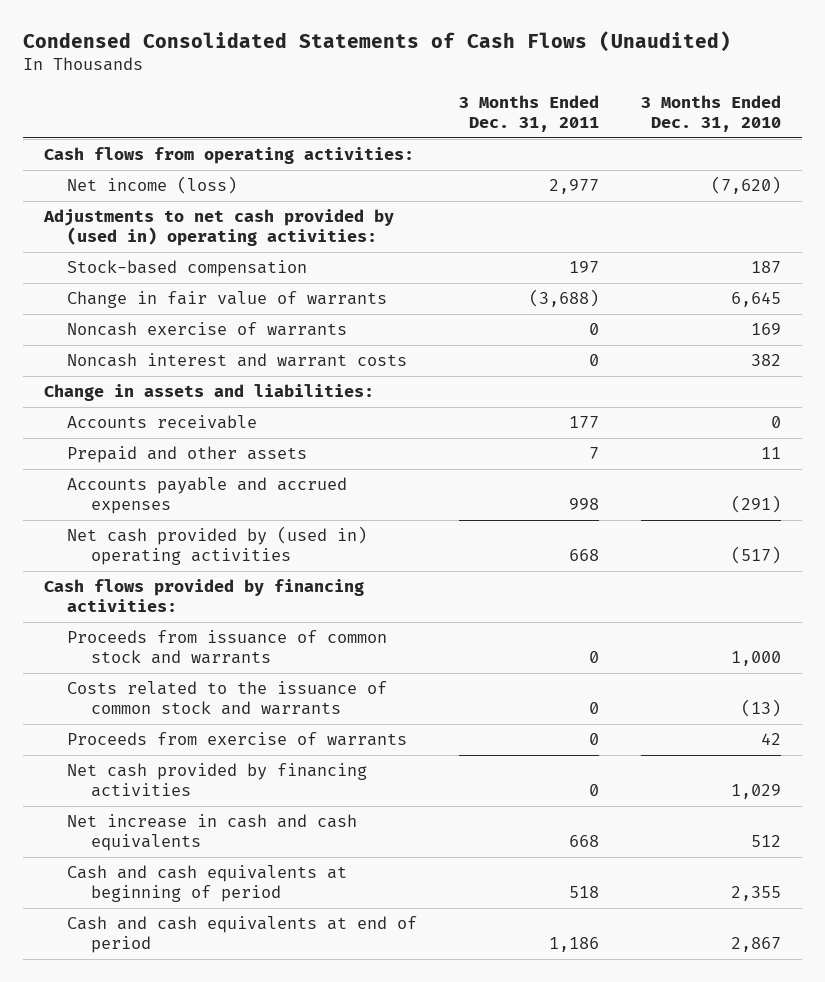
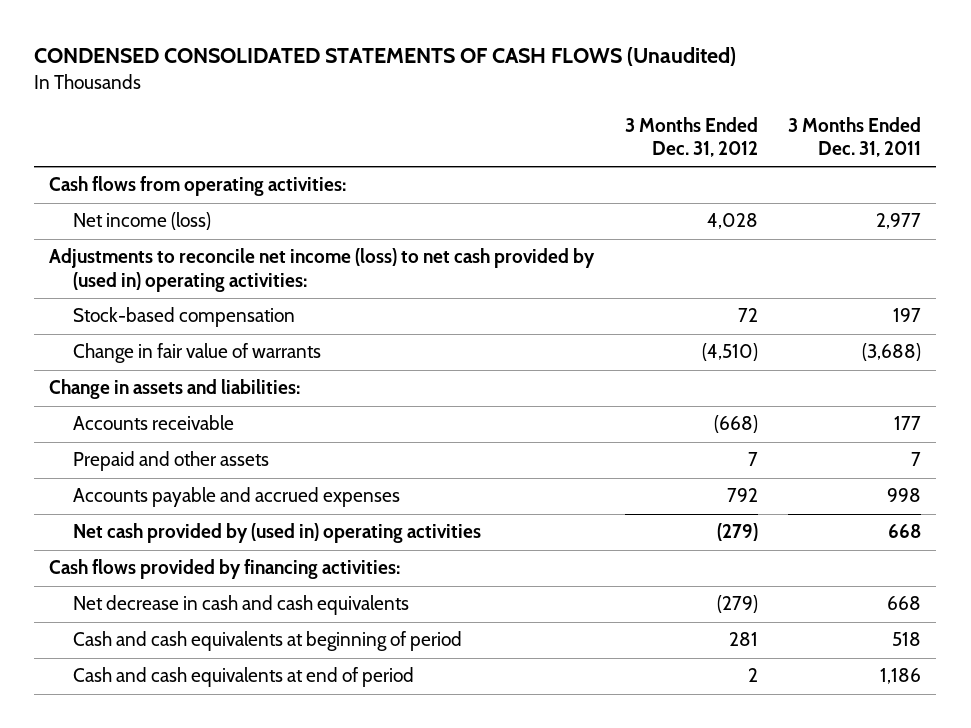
[23,31,732,53] Condensed Consolidated Statements of Cash Flows (Unaudited) -> [34,47,737,67] CONDENSED CONSOLIDATED STATEMENTS OF CASH FLOWS (Unaudited)
[640,94,781,132] 3 Months Ended Dec. 31, 2010 -> none
none -> [624,116,758,157] 3 Months Ended Dec. 31, 2012
[42,209,394,247] Adjustments to net cash provided by (used in) operating activities: -> [49,248,596,292] Adjustments to reconcile net income (loss) to net cash provided by (used in) operating activities:
[67,322,348,337] Noncash exercise of warrants -> none
[67,353,408,368] Noncash interest and warrant costs -> none
[67,630,388,665] Proceeds from issuance of common stock and warrants -> none
[67,681,388,716] Costs related to the issuance of common stock and warrants -> none
[67,732,408,747] Proceeds from exercise of warrants -> none
[67,763,368,798] Net cash provided by financing activities -> none
[67,814,358,852] Net increase in cash and cash equivalents -> [73,595,410,616] Net decrease in cash and cash equivalents

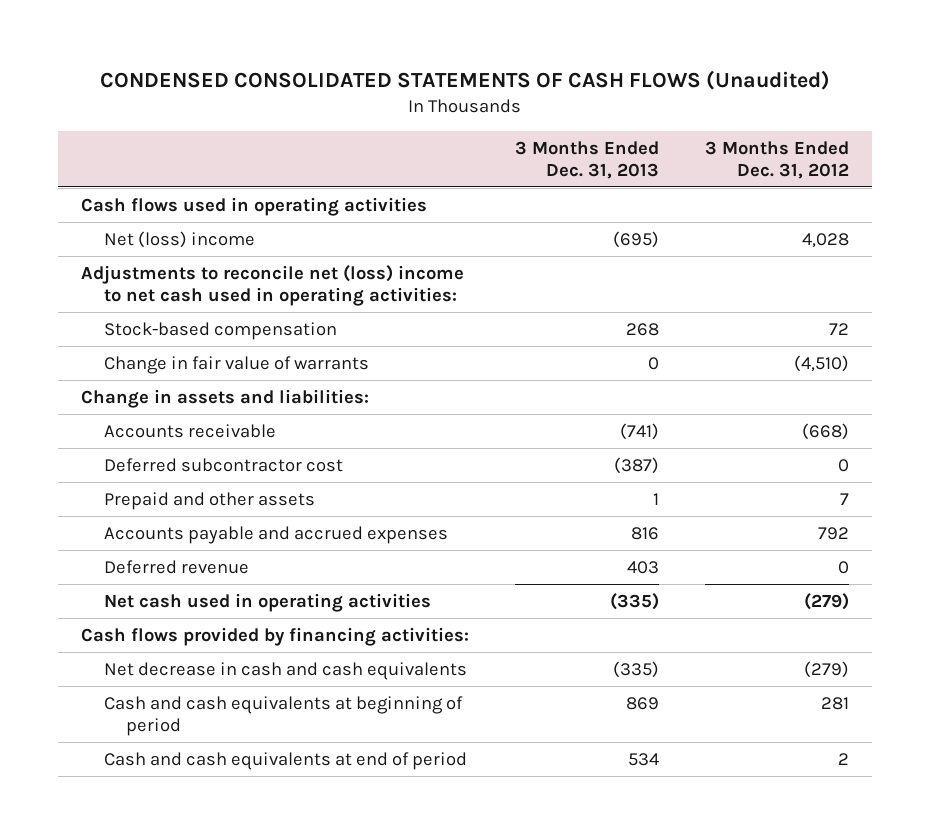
[788,116,922,157] 3 Months Ended Dec. 31, 2011 -> none
none -> [514,140,659,179] 3 Months Ended Dec. 31, 2013
[49,176,347,197] Cash flows from operating activities: -> [80,196,427,216] Cash flows used in operating activities
[73,212,212,231] Net income (loss) -> [103,230,255,248] Net (loss) income
[49,248,596,292] Adjustments to reconcile net income (loss) to net cash provided by (used in) operating activities: -> [80,264,464,307] Adjustments to reconcile net (loss) income to net cash used in operating activities:
none -> [103,457,343,472] Deferred subcontractor cost
none -> [103,559,249,574] Deferred revenue
[73,523,482,544] Net cash provided by (used in) operating activities -> [103,592,431,612] Net cash used in operating activities

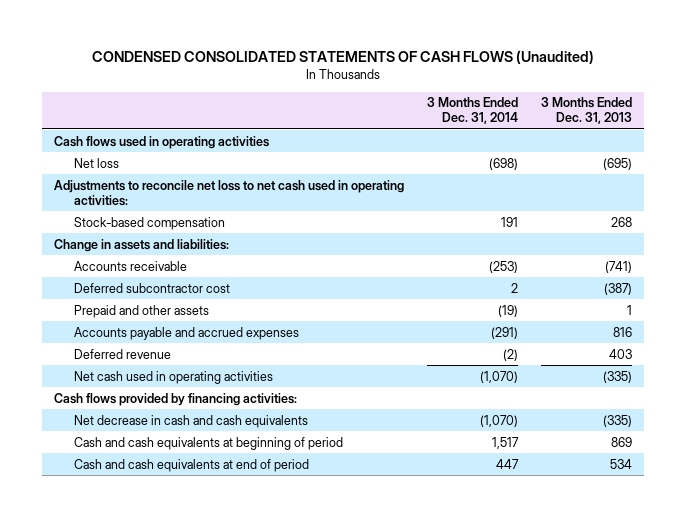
[704,140,849,179] 3 Months Ended Dec. 31, 2012 -> none
none -> [426,97,518,125] 3 Months Ended Dec. 31, 2014
[103,230,255,248] Net (loss) income -> [74,157,120,168] Net loss
[80,264,464,307] Adjustments to reconcile net (loss) income to net cash used in operating activities: -> [53,179,404,206] Adjustments to reconcile net loss to net cash used in operating activities:
[103,355,369,374] Change in fair value of warrants -> none

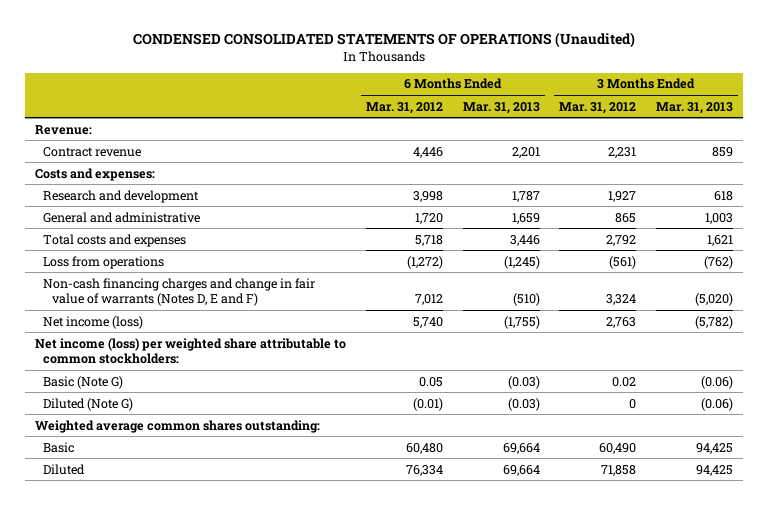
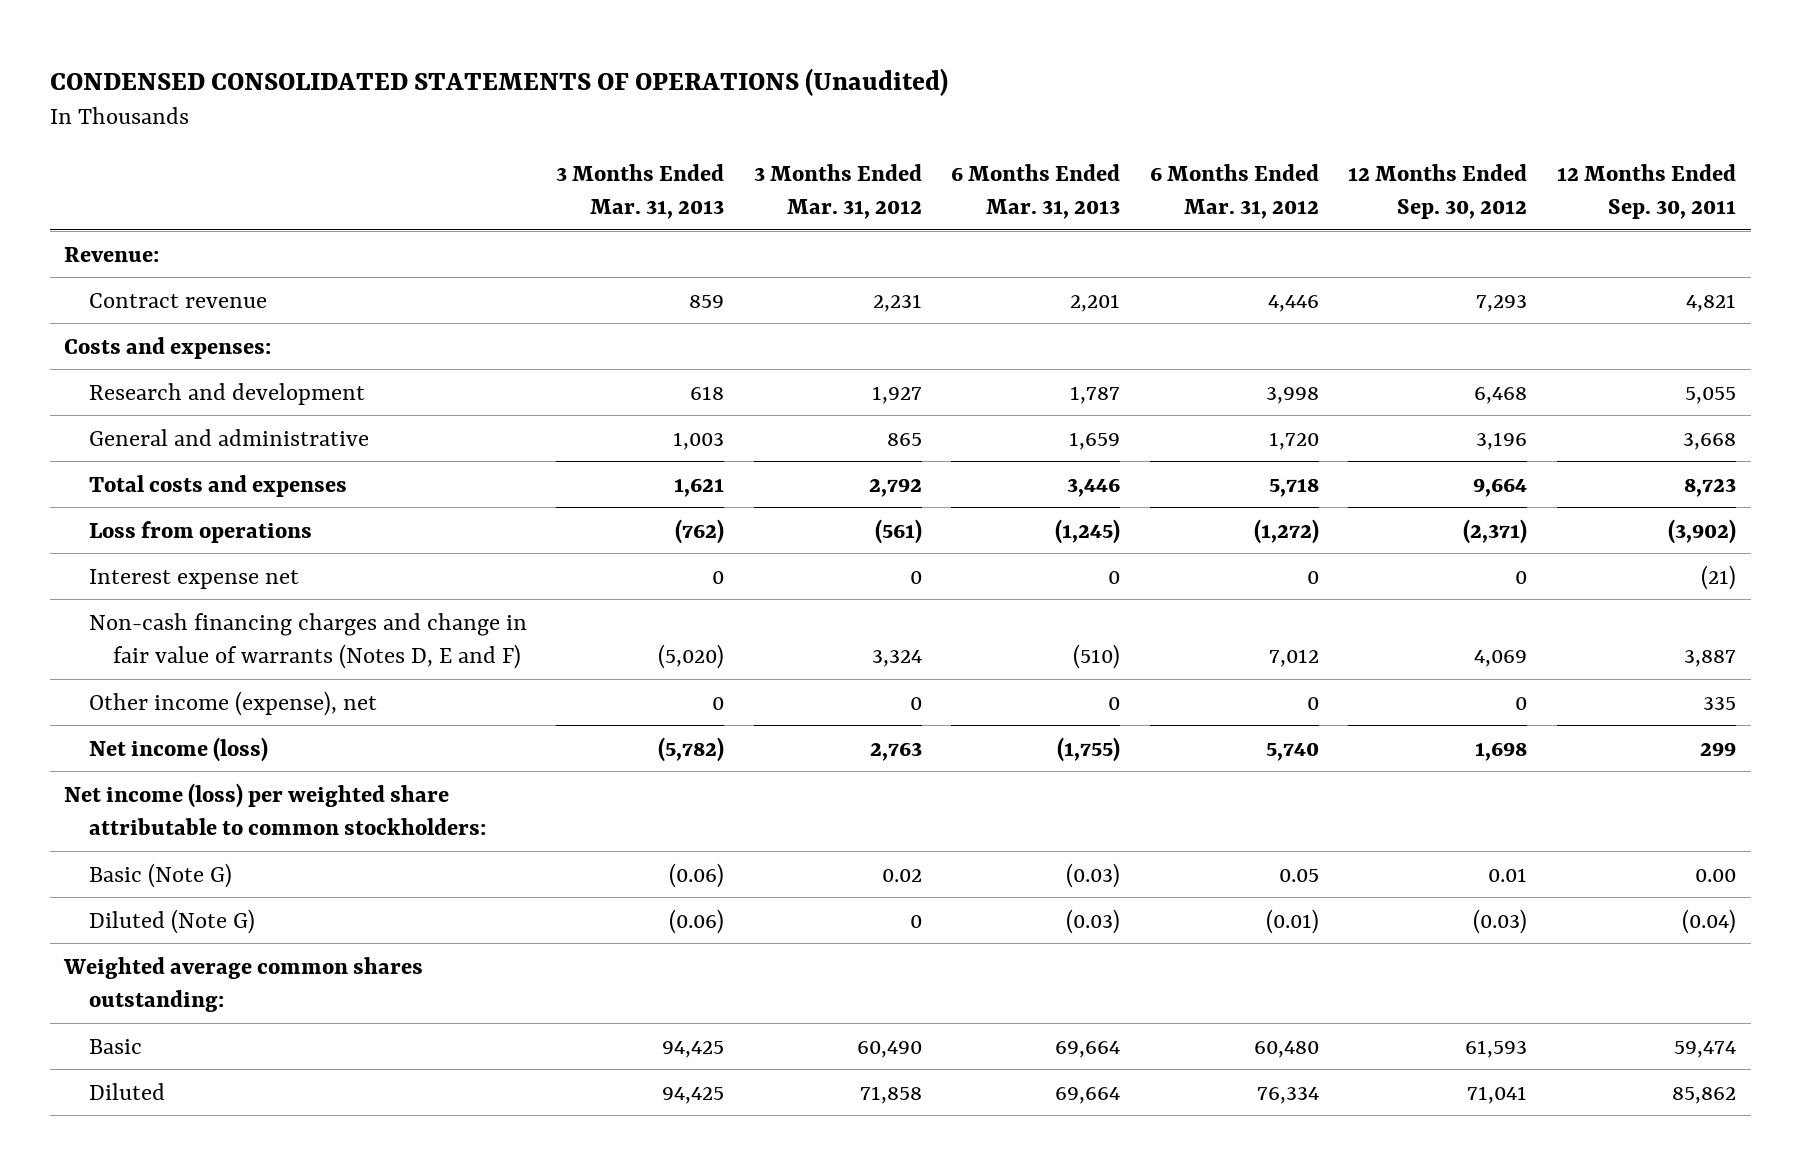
none -> [1348,163,1528,219] 12 Months Ended Sep. 30, 2012
none -> [1556,163,1736,219] 12 Months Ended Sep. 30, 2011
none -> [88,568,299,589] Interest expense net
none -> [88,690,377,716] Other income (expense), net

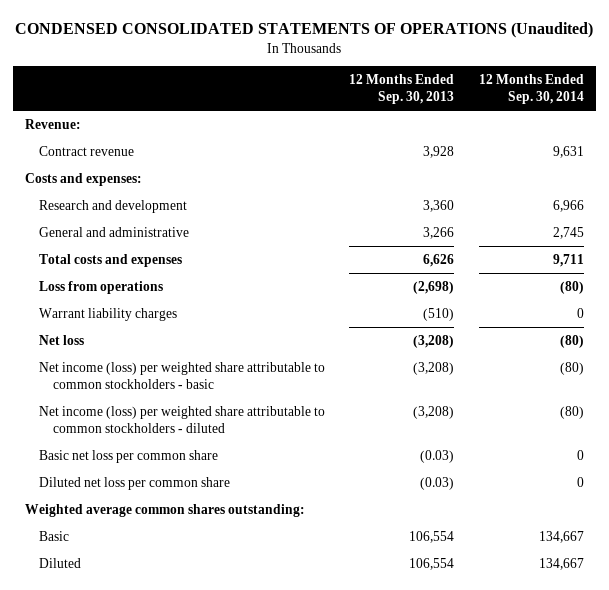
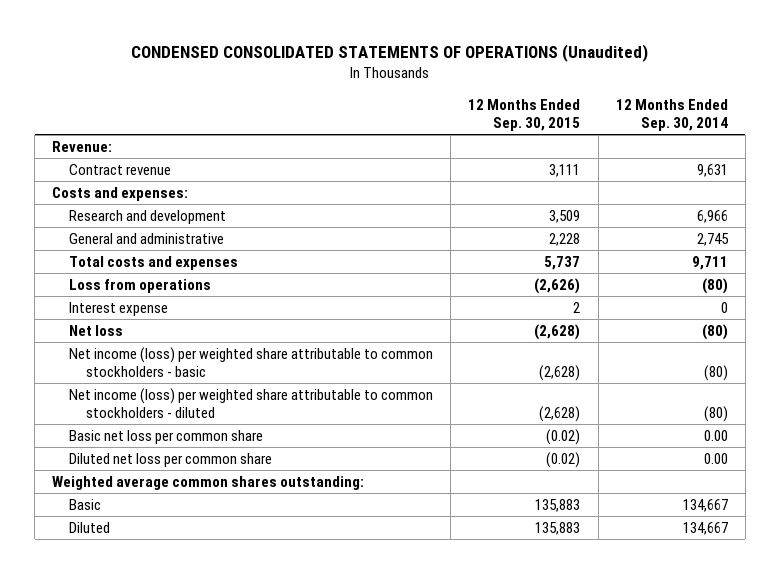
[349,74,455,105] 12 Months Ended Sep. 30, 2013 -> none
none -> [468,98,581,132] 12 Months Ended Sep. 30, 2015
[39,308,178,322] Warrant liability charges -> none
none -> [69,301,169,316] Interest expense
[576,450,584,461] 0 -> [703,429,728,441] 0.00
[576,477,584,488] 0 -> [703,452,728,464] 0.00

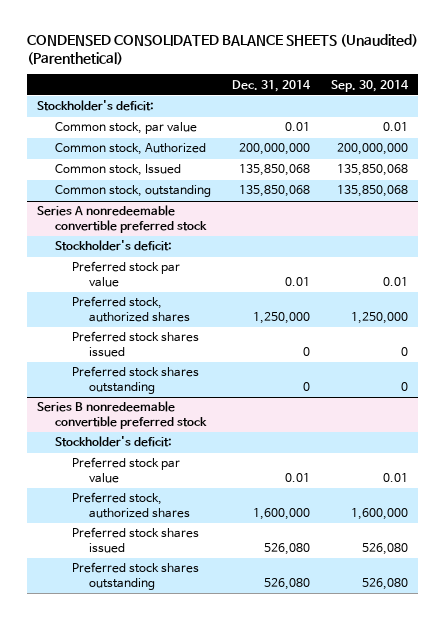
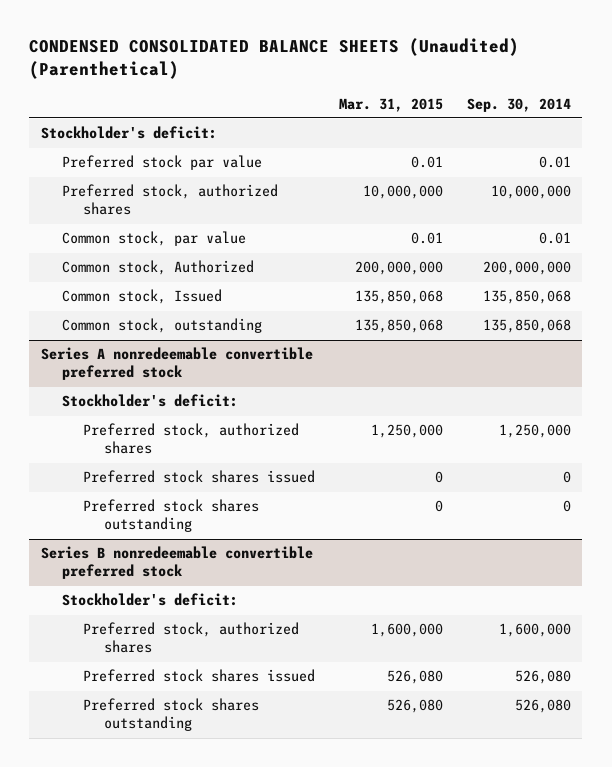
[231,79,311,92] Dec. 31, 2014 -> none
none -> [338,97,443,112] Mar. 31, 2015
none -> [62,155,263,171] Preferred stock par value
none -> [62,184,279,216] Preferred stock, authorized shares
[71,261,180,288] Preferred stock par value -> none
[71,457,180,484] Preferred stock par value -> none

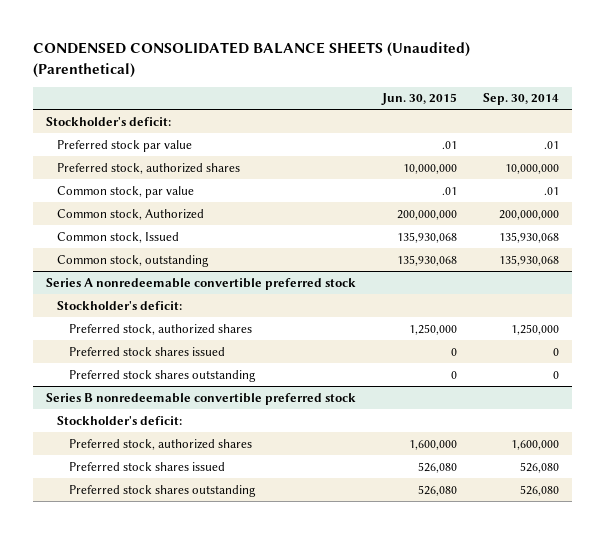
[338,97,443,112] Mar. 31, 2015 -> none
none -> [380,93,457,106] Jun. 30, 2015
[538,156,571,169] 0.01 -> [544,140,560,149] .01
[538,232,571,245] 0.01 -> [544,186,560,195] .01
[482,290,571,305] 135,850,068 -> [499,231,560,243] 135,930,068
[482,319,571,334] 135,850,068 -> [499,254,560,266] 135,930,068

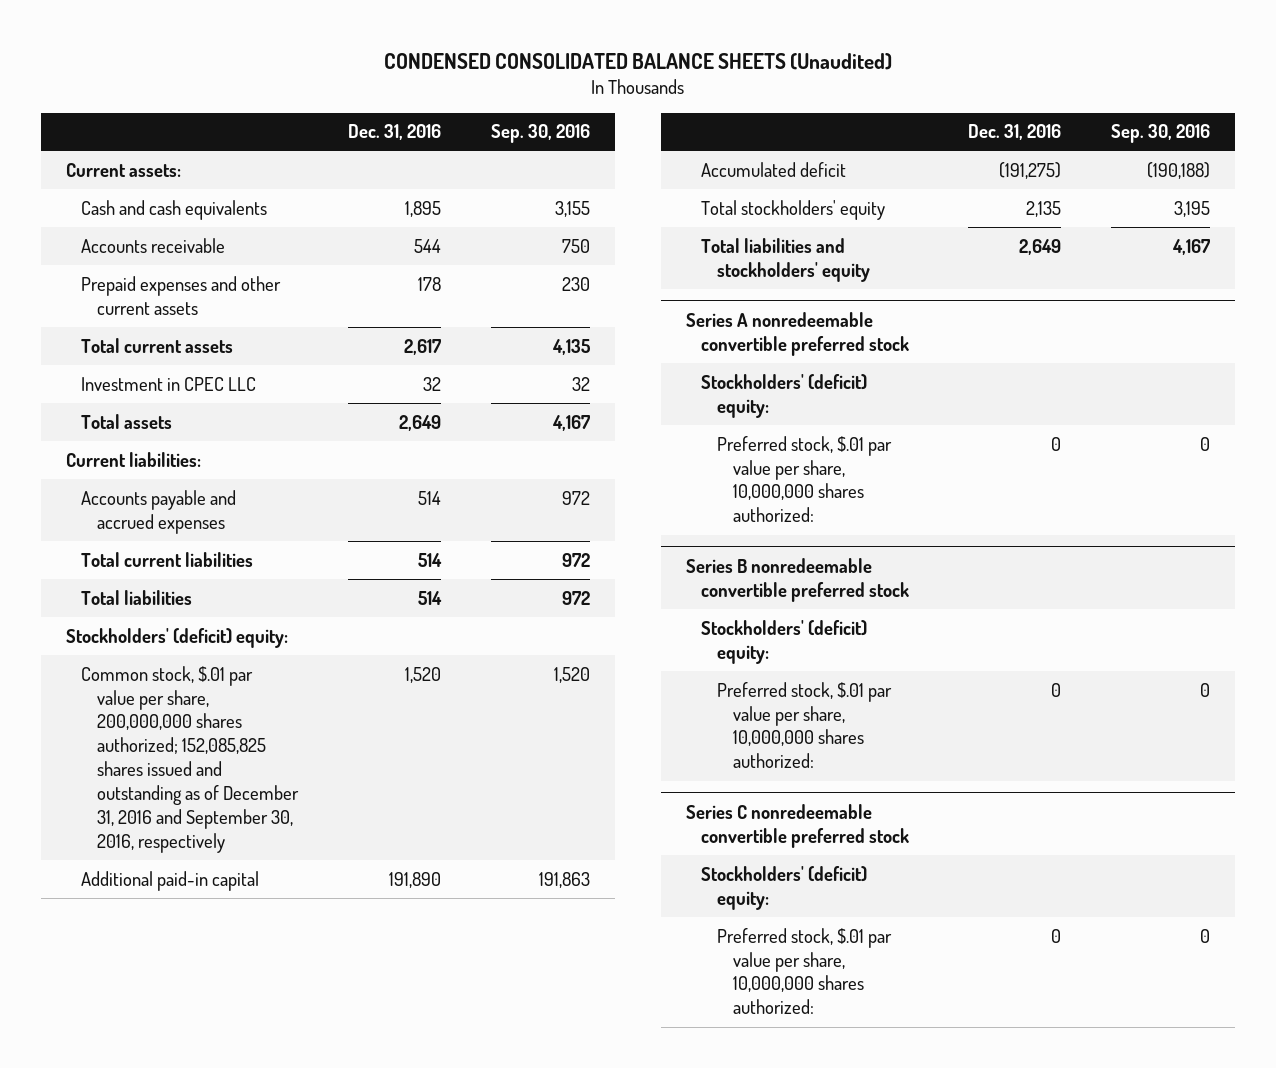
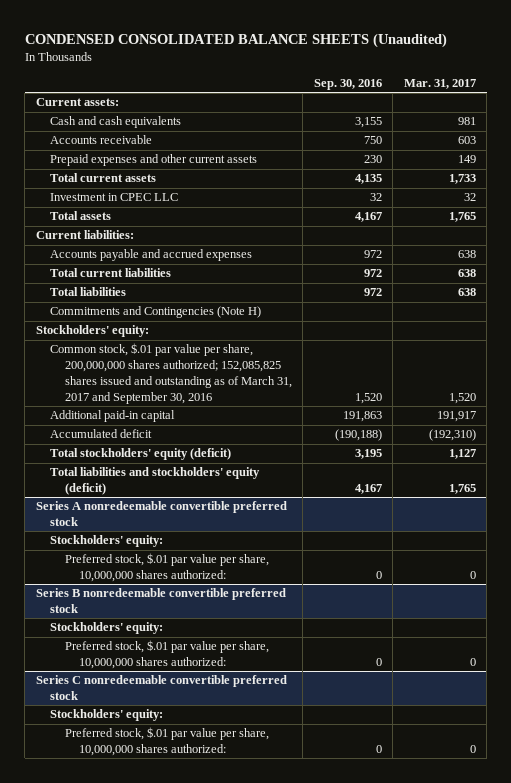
[347,124,441,141] Dec. 31, 2016 -> none
none -> [403,78,476,89] Mar. 31, 2017
none -> [50,306,262,319] Commitments and Contingencies (Note H)
[65,627,288,648] Stockholders' (deficit) equity: -> [35,325,149,338] Stockholders' equity:
[81,665,299,854] Common stock, $.01 par value per share, 200,000,000 shares authorized; 152,085,825 shares issued and outstanding as of December 31, 2016 and September 30, 2016, respectively -> [50,343,292,404] Common stock, $.01 par value per share, 200,000,000 shares authorized; 152,085,825 shares issued and outstanding as of March 31, 2017 and September 30, 2016
[701,199,886,220] Total stockholders' equity -> [50,448,232,461] Total stockholders' equity (deficit)
[701,237,871,282] Total liabilities and stockholders' equity -> [50,467,261,496] Total liabilities and stockholders' equity (deficit)
[701,373,868,418] Stockholders' (deficit) equity: -> [50,535,164,548] Stockholders' equity:
[701,619,868,664] Stockholders' (deficit) equity: -> [50,622,164,635] Stockholders' equity:
[701,865,868,910] Stockholders' (deficit) equity: -> [50,709,164,722] Stockholders' equity:

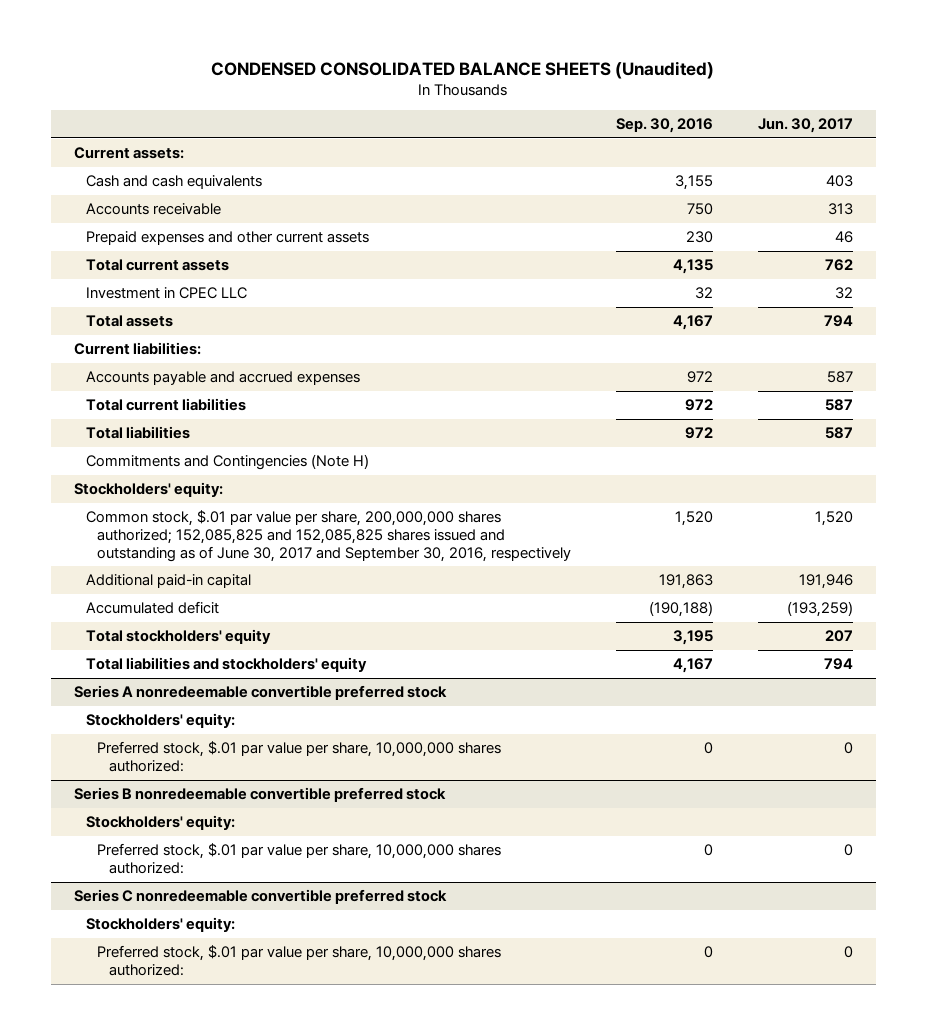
[403,78,476,89] Mar. 31, 2017 -> none
none -> [758,118,854,134] Jun. 30, 2017
[50,343,292,404] Common stock, $.01 par value per share, 200,000,000 shares authorized; 152,085,825 shares issued and outstanding as of March 31, 2017 and September 30, 2016 -> [85,510,572,562] Common stock, $.01 par value per share, 200,000,000 shares authorized; 152,085,825 and 152,085,825 shares issued and outstanding as of June 30, 2017 and September 30, 2016, respectively
[50,448,232,461] Total stockholders' equity (deficit) -> [85,629,271,645] Total stockholders' equity
[50,467,261,496] Total liabilities and stockholders' equity (deficit) -> [85,657,367,673] Total liabilities and stockholders' equity

